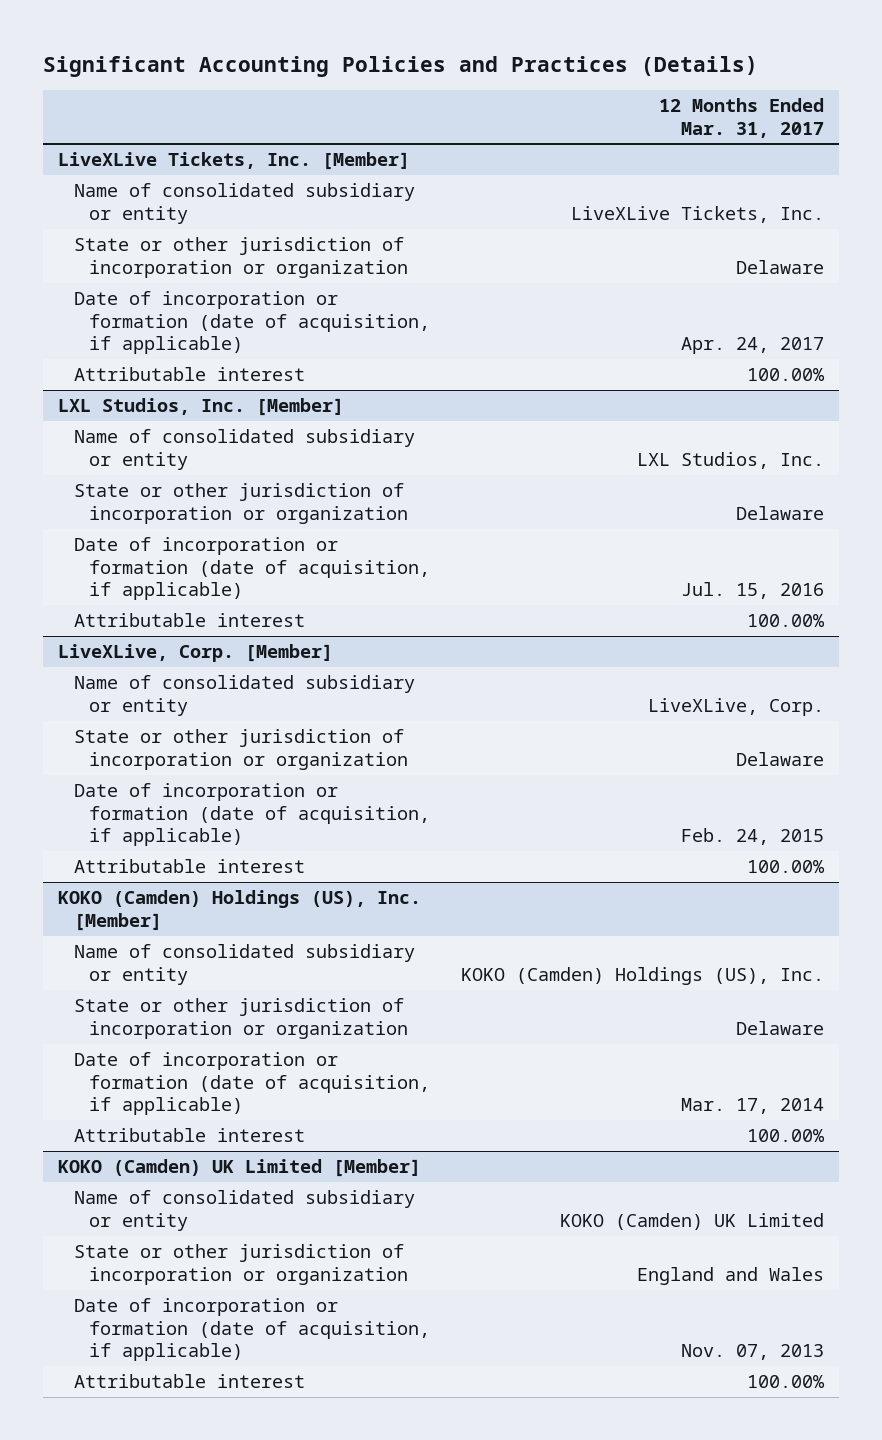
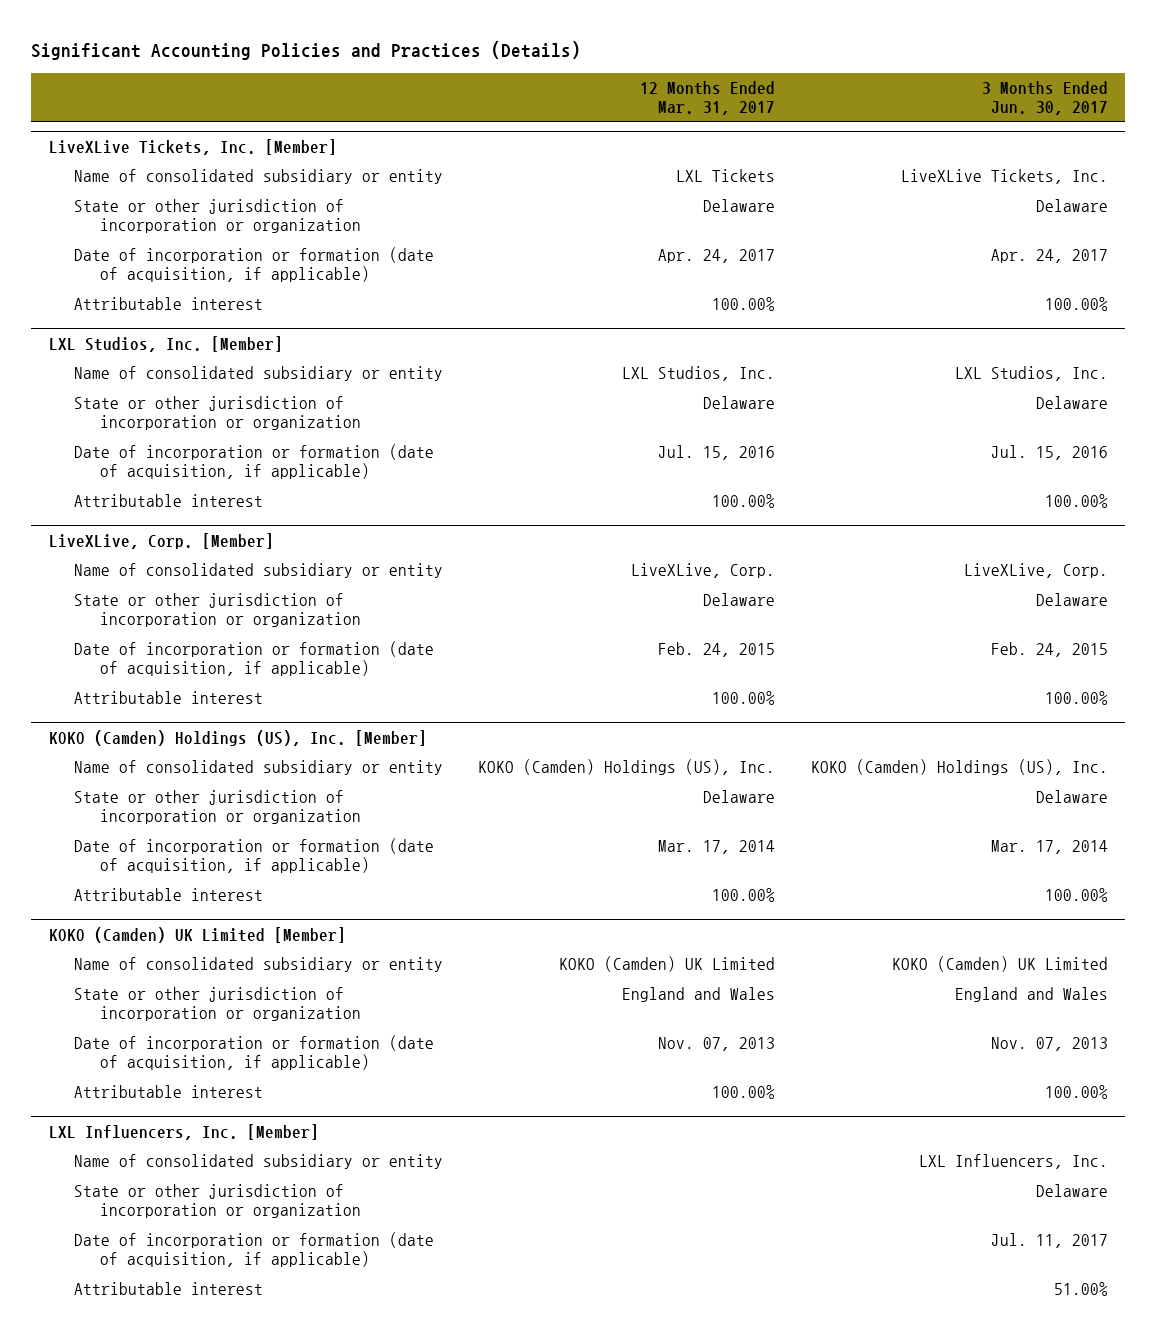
none -> [981,80,1108,115] 3 Months Ended Jun. 30, 2017
[570,205,824,223] LiveXLive Tickets, Inc. -> [676,169,776,183] LXL Tickets
none -> [48,1123,319,1140] LXL Influencers, Inc. [Member]
none -> [74,1154,444,1170] Name of consolidated subsidiary or entity
none -> [74,1184,361,1219] State or other jurisdiction of incorporation or organization
none -> [74,1232,435,1268] Date of incorporation or formation (date of acquisition, if applicable)
none -> [74,1282,264,1296] Attributable interest

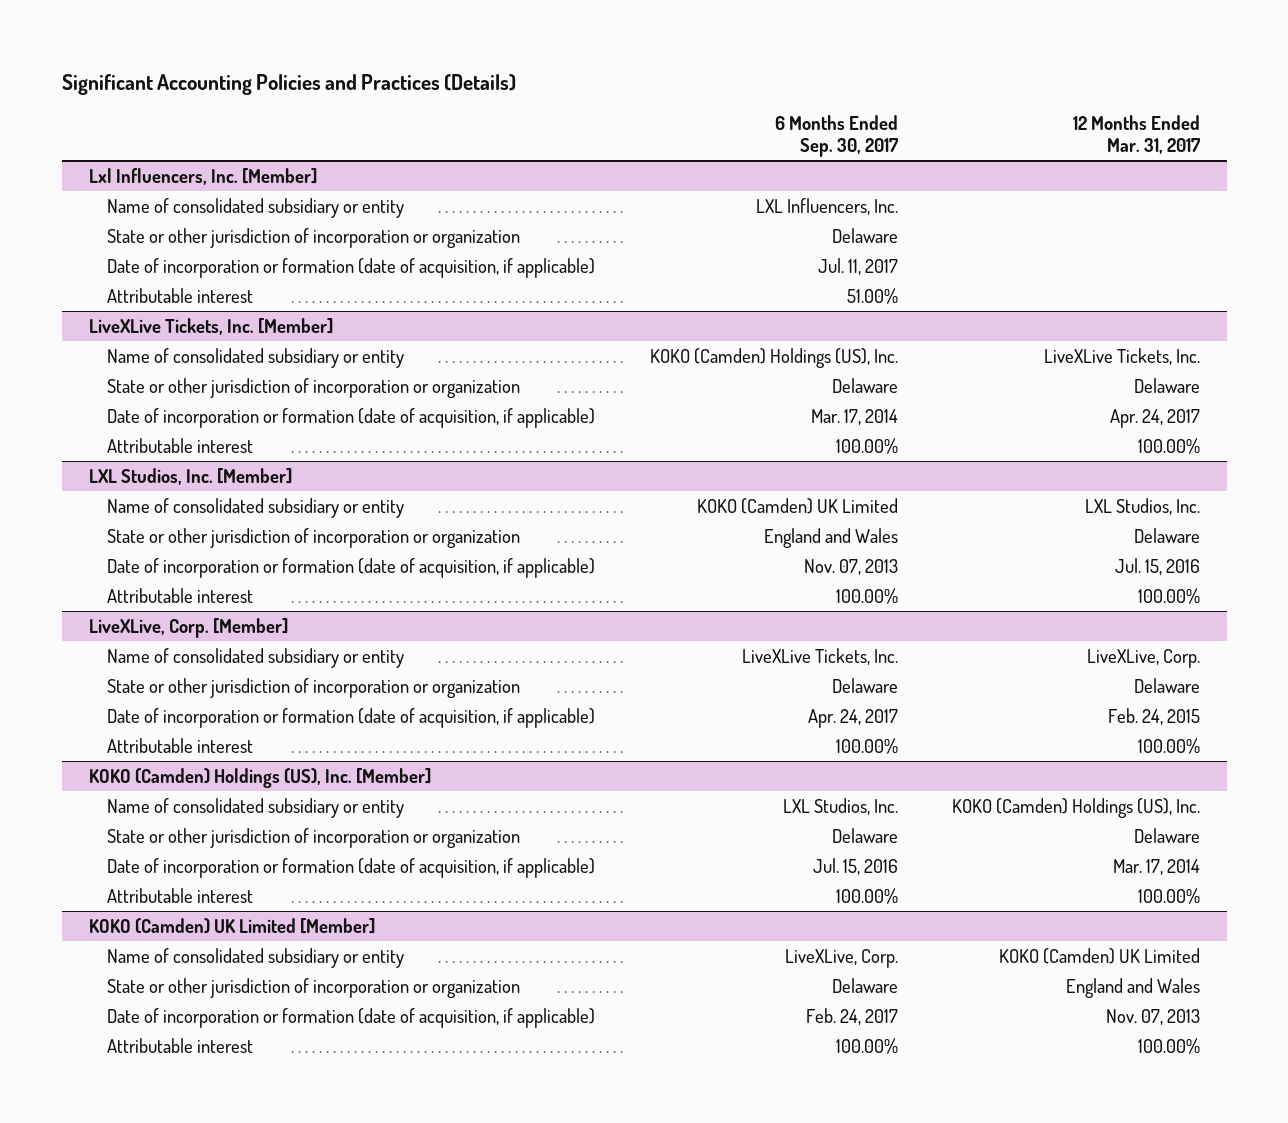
[981,80,1108,115] 3 Months Ended Jun. 30, 2017 -> none
none -> [774,115,898,157] 6 Months Ended Sep. 30, 2017
none -> [88,167,317,185] Lxl Influencers, Inc. [Member]
none -> [107,197,405,218] Name of consolidated subsidiary or entity
none -> [107,227,521,248] State or other jurisdiction of incorporation or organization
none -> [107,257,596,278] Date of incorporation or formation (date of acquisition, if applicable)
none -> [107,287,254,303] Attributable interest
[676,169,776,183] LXL Tickets -> [1043,347,1200,365] LiveXLive Tickets, Inc.
[48,1123,319,1140] LXL Influencers, Inc. [Member] -> none
[74,1154,444,1170] Name of consolidated subsidiary or entity -> none
[74,1184,361,1219] State or other jurisdiction of incorporation or organization -> none
[74,1232,435,1268] Date of incorporation or formation (date of acquisition, if applicable) -> none
[74,1282,264,1296] Attributable interest -> none

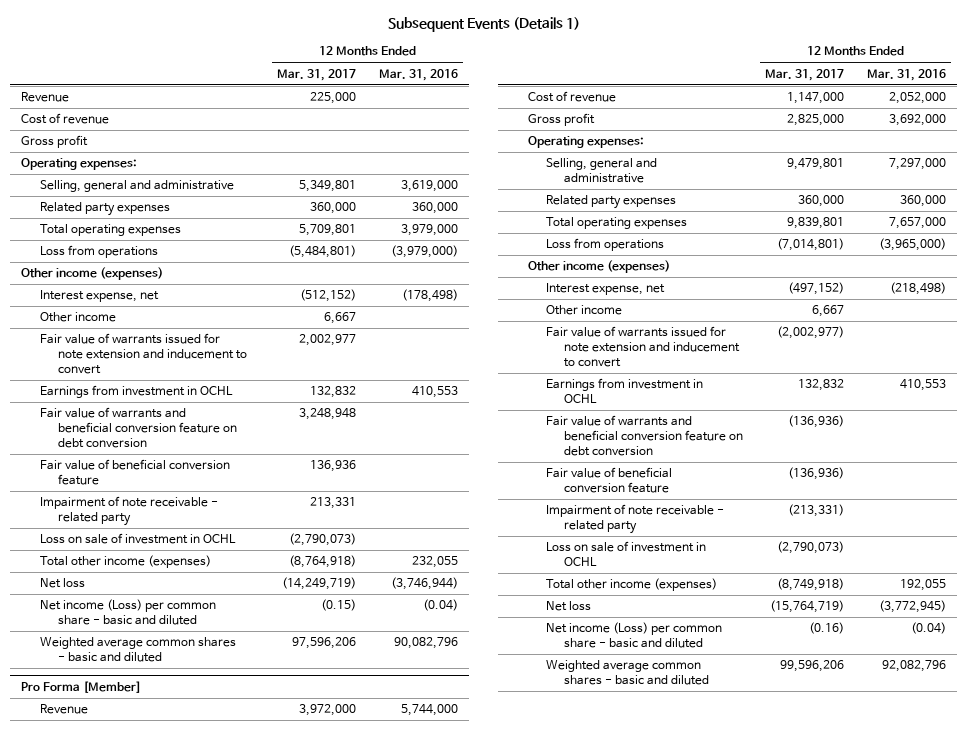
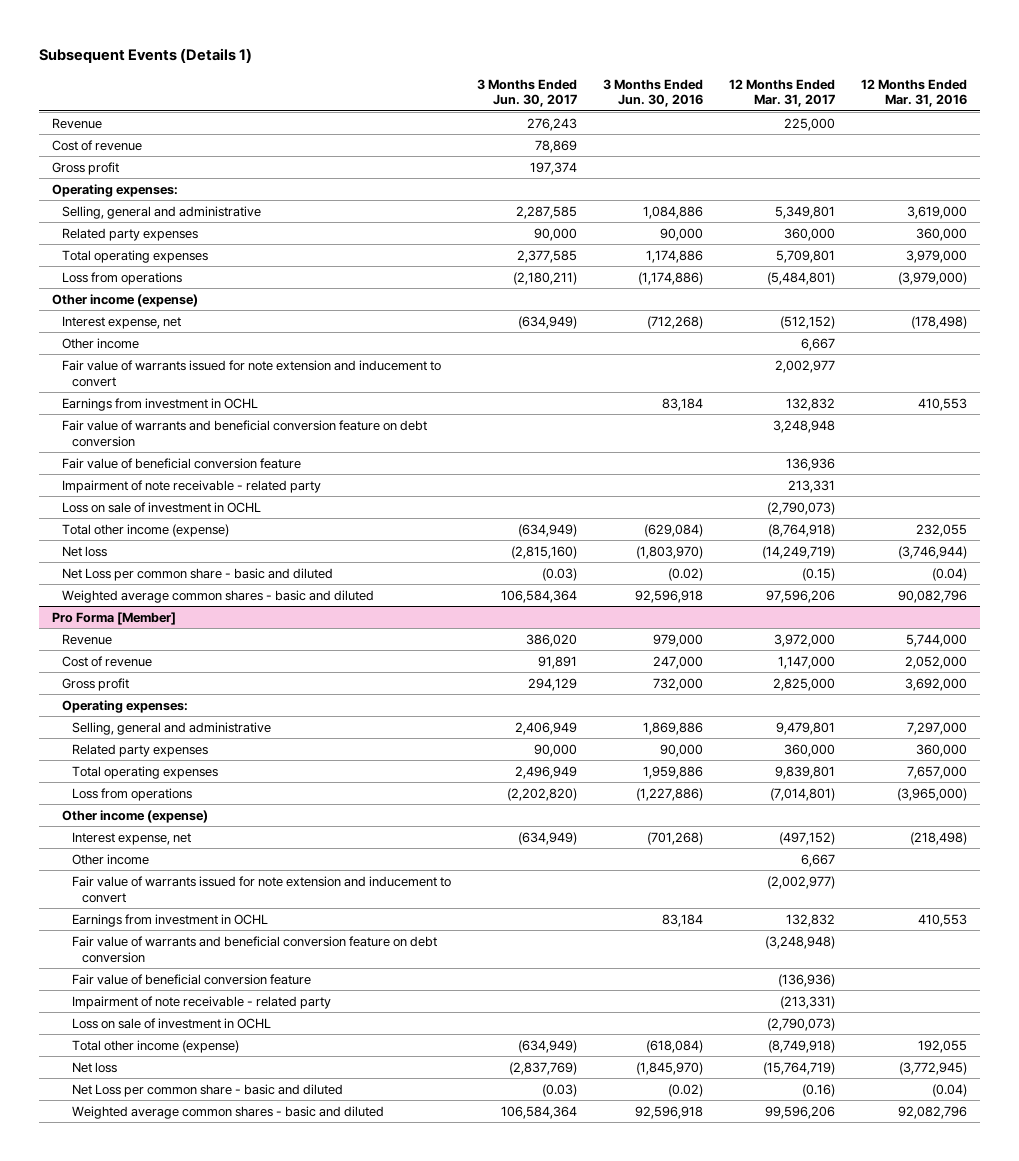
none -> [477,78,578,108] 3 Months Ended Jun. 30, 2017
none -> [603,78,704,108] 3 Months Ended Jun. 30, 2016
[21,267,164,281] Other income (expenses) -> [52,293,199,307] Other income (expense)
[39,555,211,569] Total other income (expenses) -> [62,523,230,537] Total other income (expense)
[39,599,216,626] Net income (Loss) per common share - basic and diluted -> [62,567,334,581] Net Loss per common share - basic and diluted
[527,260,670,274] Other income (expenses) -> [62,809,209,823] Other income (expense)
[788,415,845,429] (136,936) -> [765,935,836,949] (3,248,948)
[545,578,717,592] Total other income (expenses) -> [72,1039,240,1053] Total other income (expense)
[545,622,722,649] Net income (Loss) per common share - basic and diluted -> [72,1083,344,1097] Net Loss per common share - basic and diluted

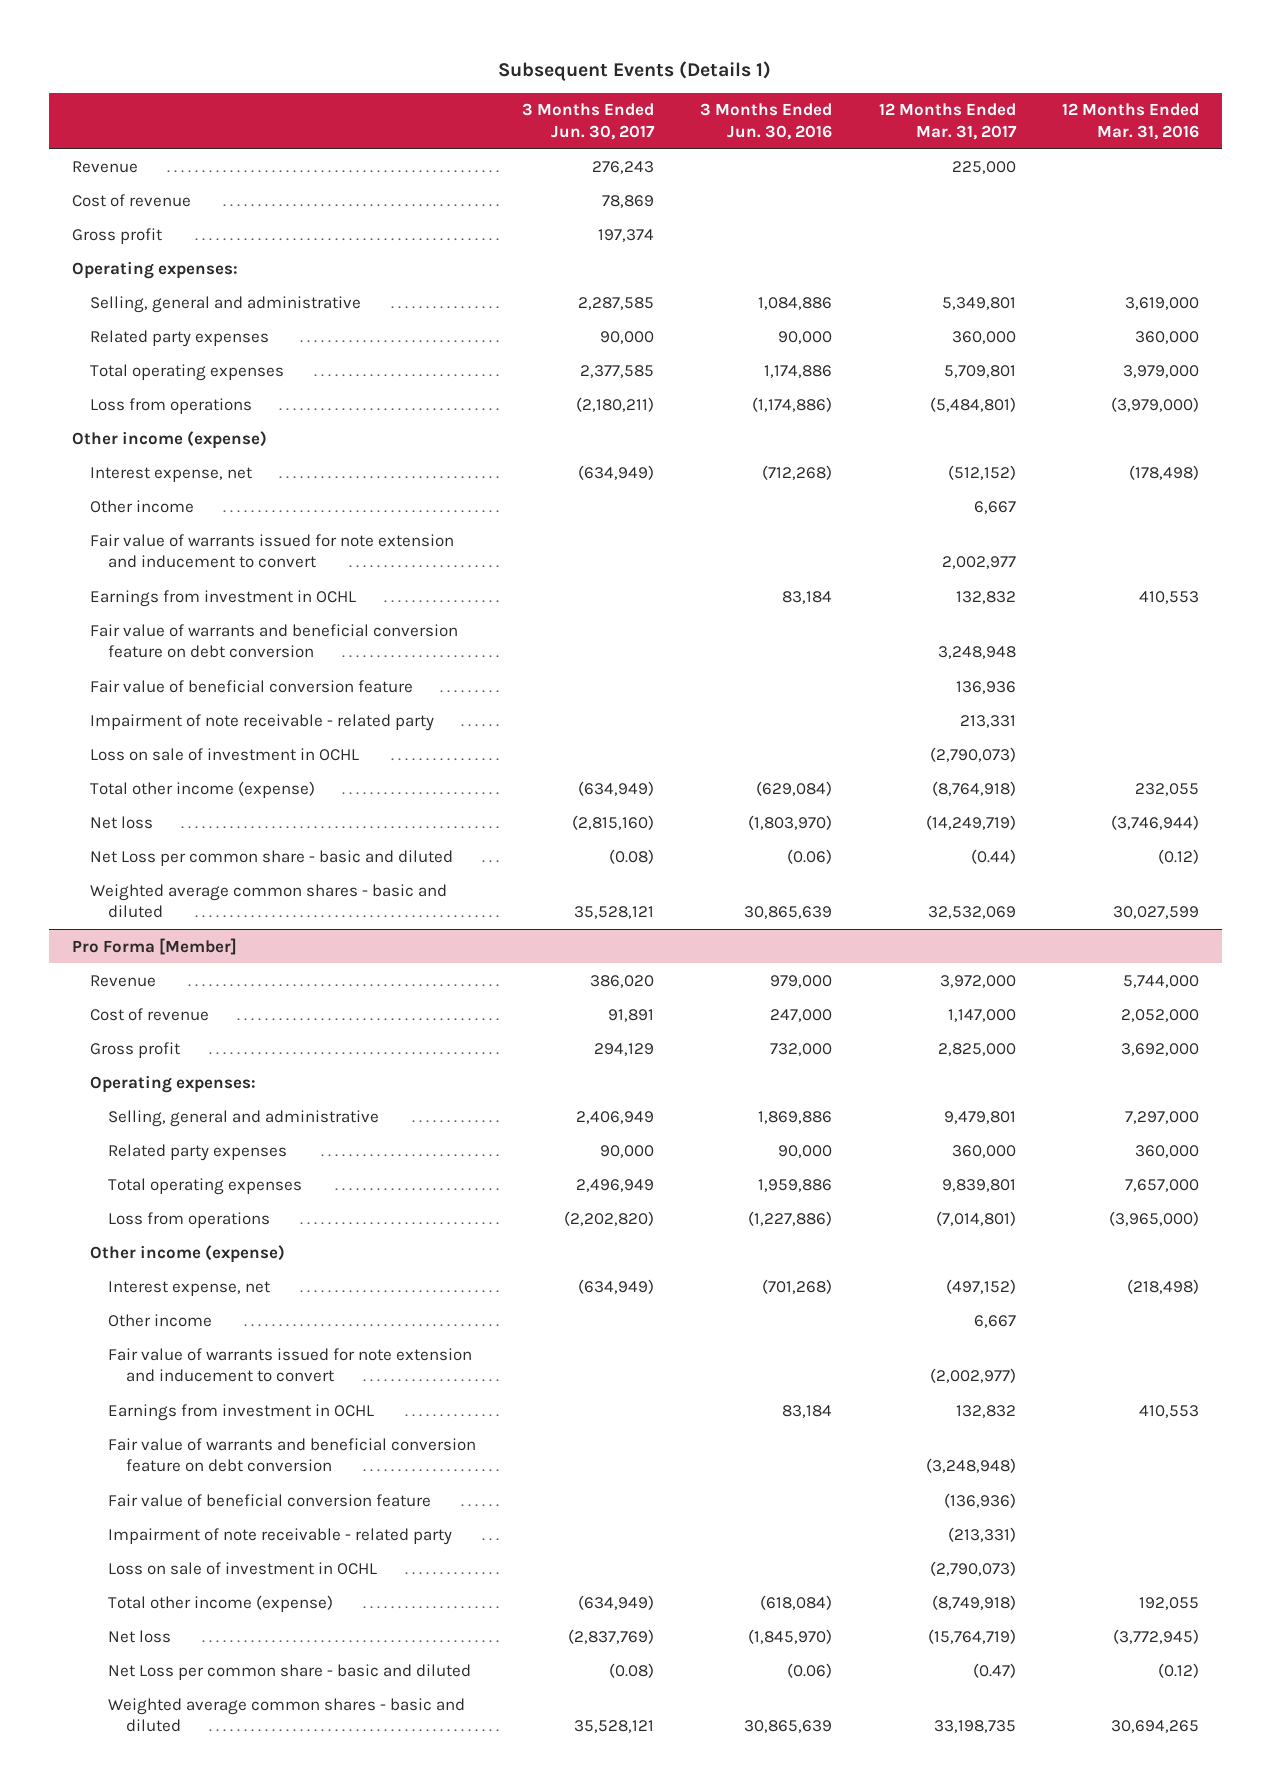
[542,567,578,581] (0.03) -> [609,848,655,864] (0.08)
[668,567,704,581] (0.02) -> [787,848,833,864] (0.06)
[802,567,836,581] (0.15) -> [970,848,1016,864] (0.44)
[932,567,968,581] (0.04) -> [1157,848,1199,864] (0.12)
[501,589,578,603] 106,584,364 -> [574,906,655,920] 35,528,121
[635,589,704,603] 92,596,918 -> [744,906,833,920] 30,865,639
[766,589,836,603] 97,596,206 -> [927,906,1016,920] 32,532,069
[898,589,968,603] 90,082,796 -> [1112,906,1199,920] 30,027,599
[542,1083,578,1097] (0.03) -> [609,1662,655,1678] (0.08)
[668,1083,704,1097] (0.02) -> [787,1662,833,1678] (0.06)
[802,1083,836,1097] (0.16) -> [972,1662,1016,1678] (0.47)
[932,1083,968,1097] (0.04) -> [1157,1662,1199,1678] (0.12)
[501,1105,578,1119] 106,584,364 -> [574,1720,655,1734] 35,528,121
[635,1105,704,1119] 92,596,918 -> [744,1720,833,1734] 30,865,639
[765,1105,836,1119] 99,596,206 -> [933,1720,1016,1734] 33,198,735
[898,1105,968,1119] 92,082,796 -> [1110,1720,1199,1734] 30,694,265

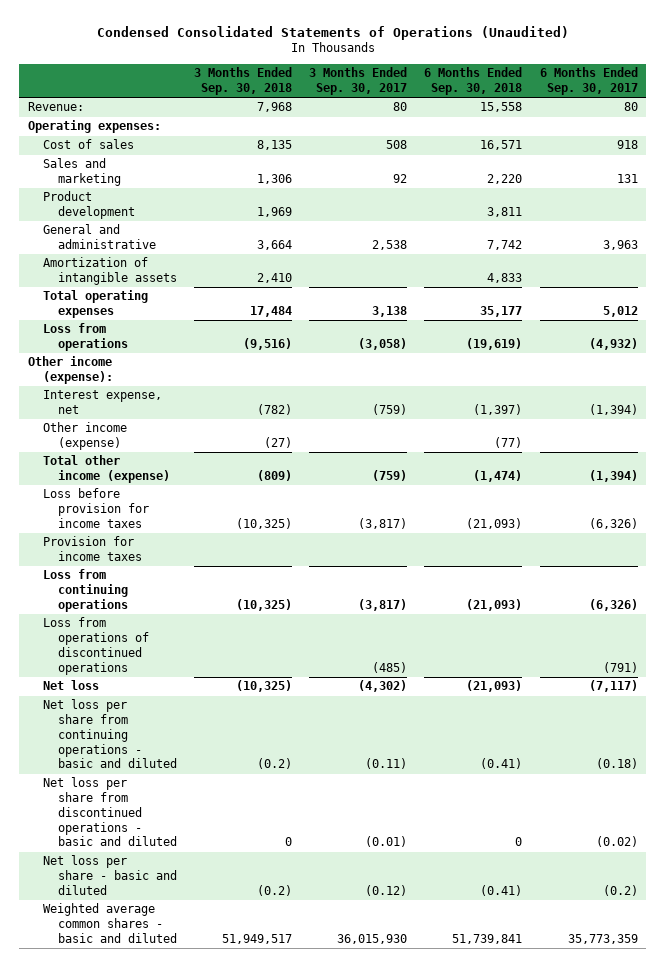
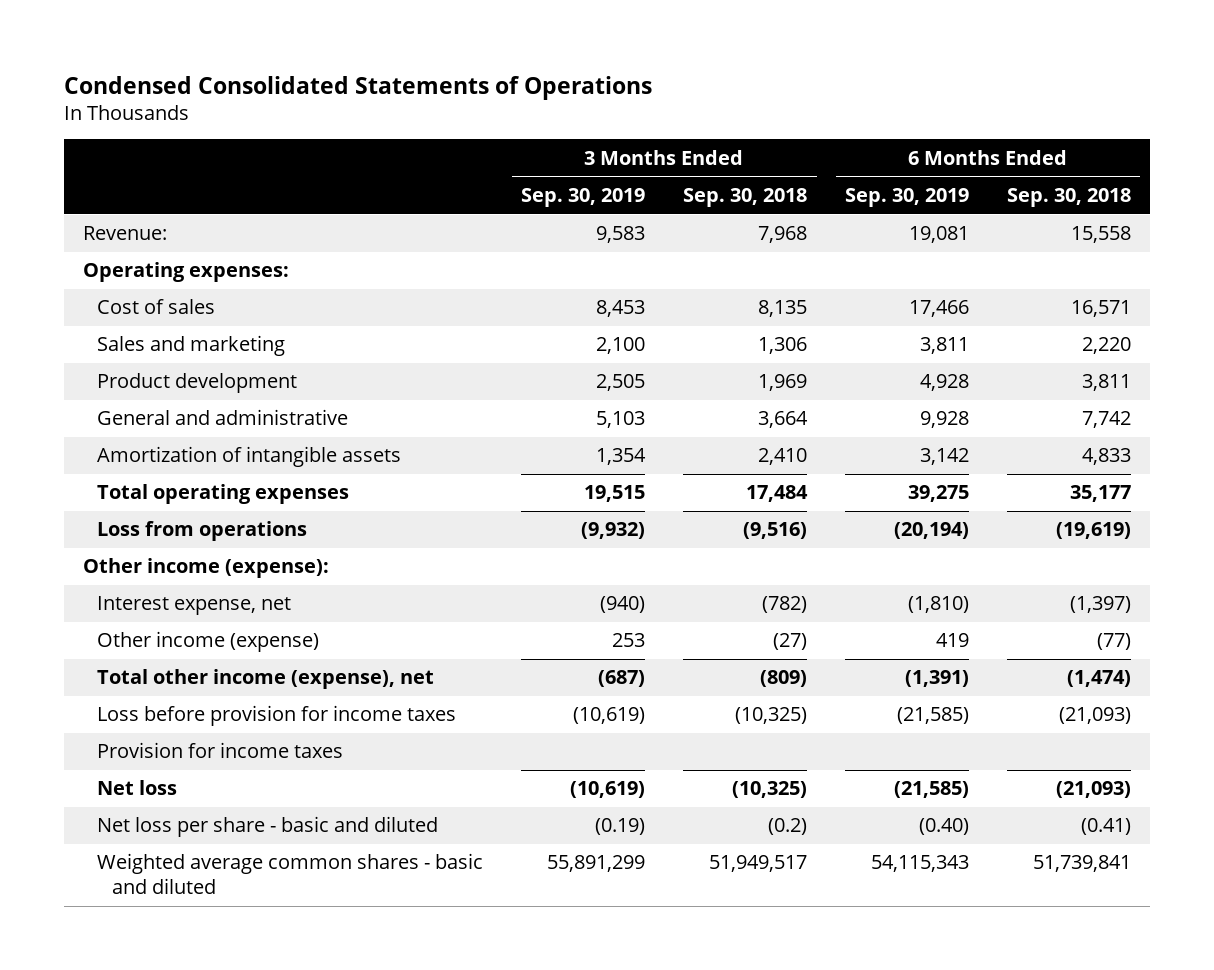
[96,26,569,41] Condensed Consolidated Statements of Operations (Unaudited) -> [63,75,652,100] Condensed Consolidated Statements of Operations
[309,67,408,96] 3 Months Ended Sep. 30, 2017 -> none
[539,67,638,96] 6 Months Ended Sep. 30, 2017 -> none
none -> [521,188,646,208] Sep. 30, 2019
none -> [844,188,969,208] Sep. 30, 2019
[43,455,171,484] Total other income (expense) -> [97,669,435,690] Total other income (expense), net
[43,569,129,612] Loss from continuing operations -> none
[43,617,150,675] Loss from operations of discontinued operations -> none
[43,699,178,769] Net loss per share from continuing operations - basic and diluted -> none
[43,777,178,847] Net loss per share from discontinued operations - basic and diluted -> none

